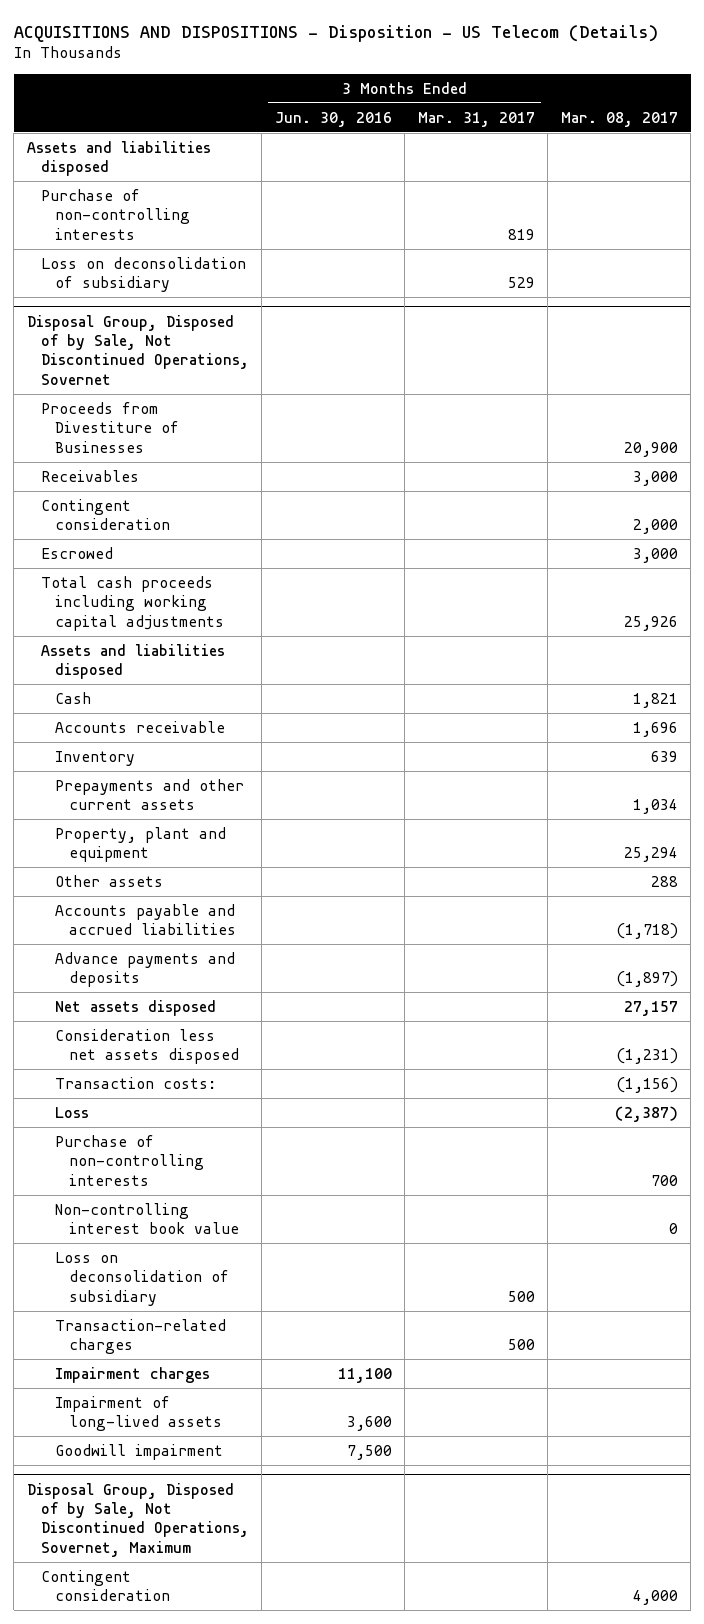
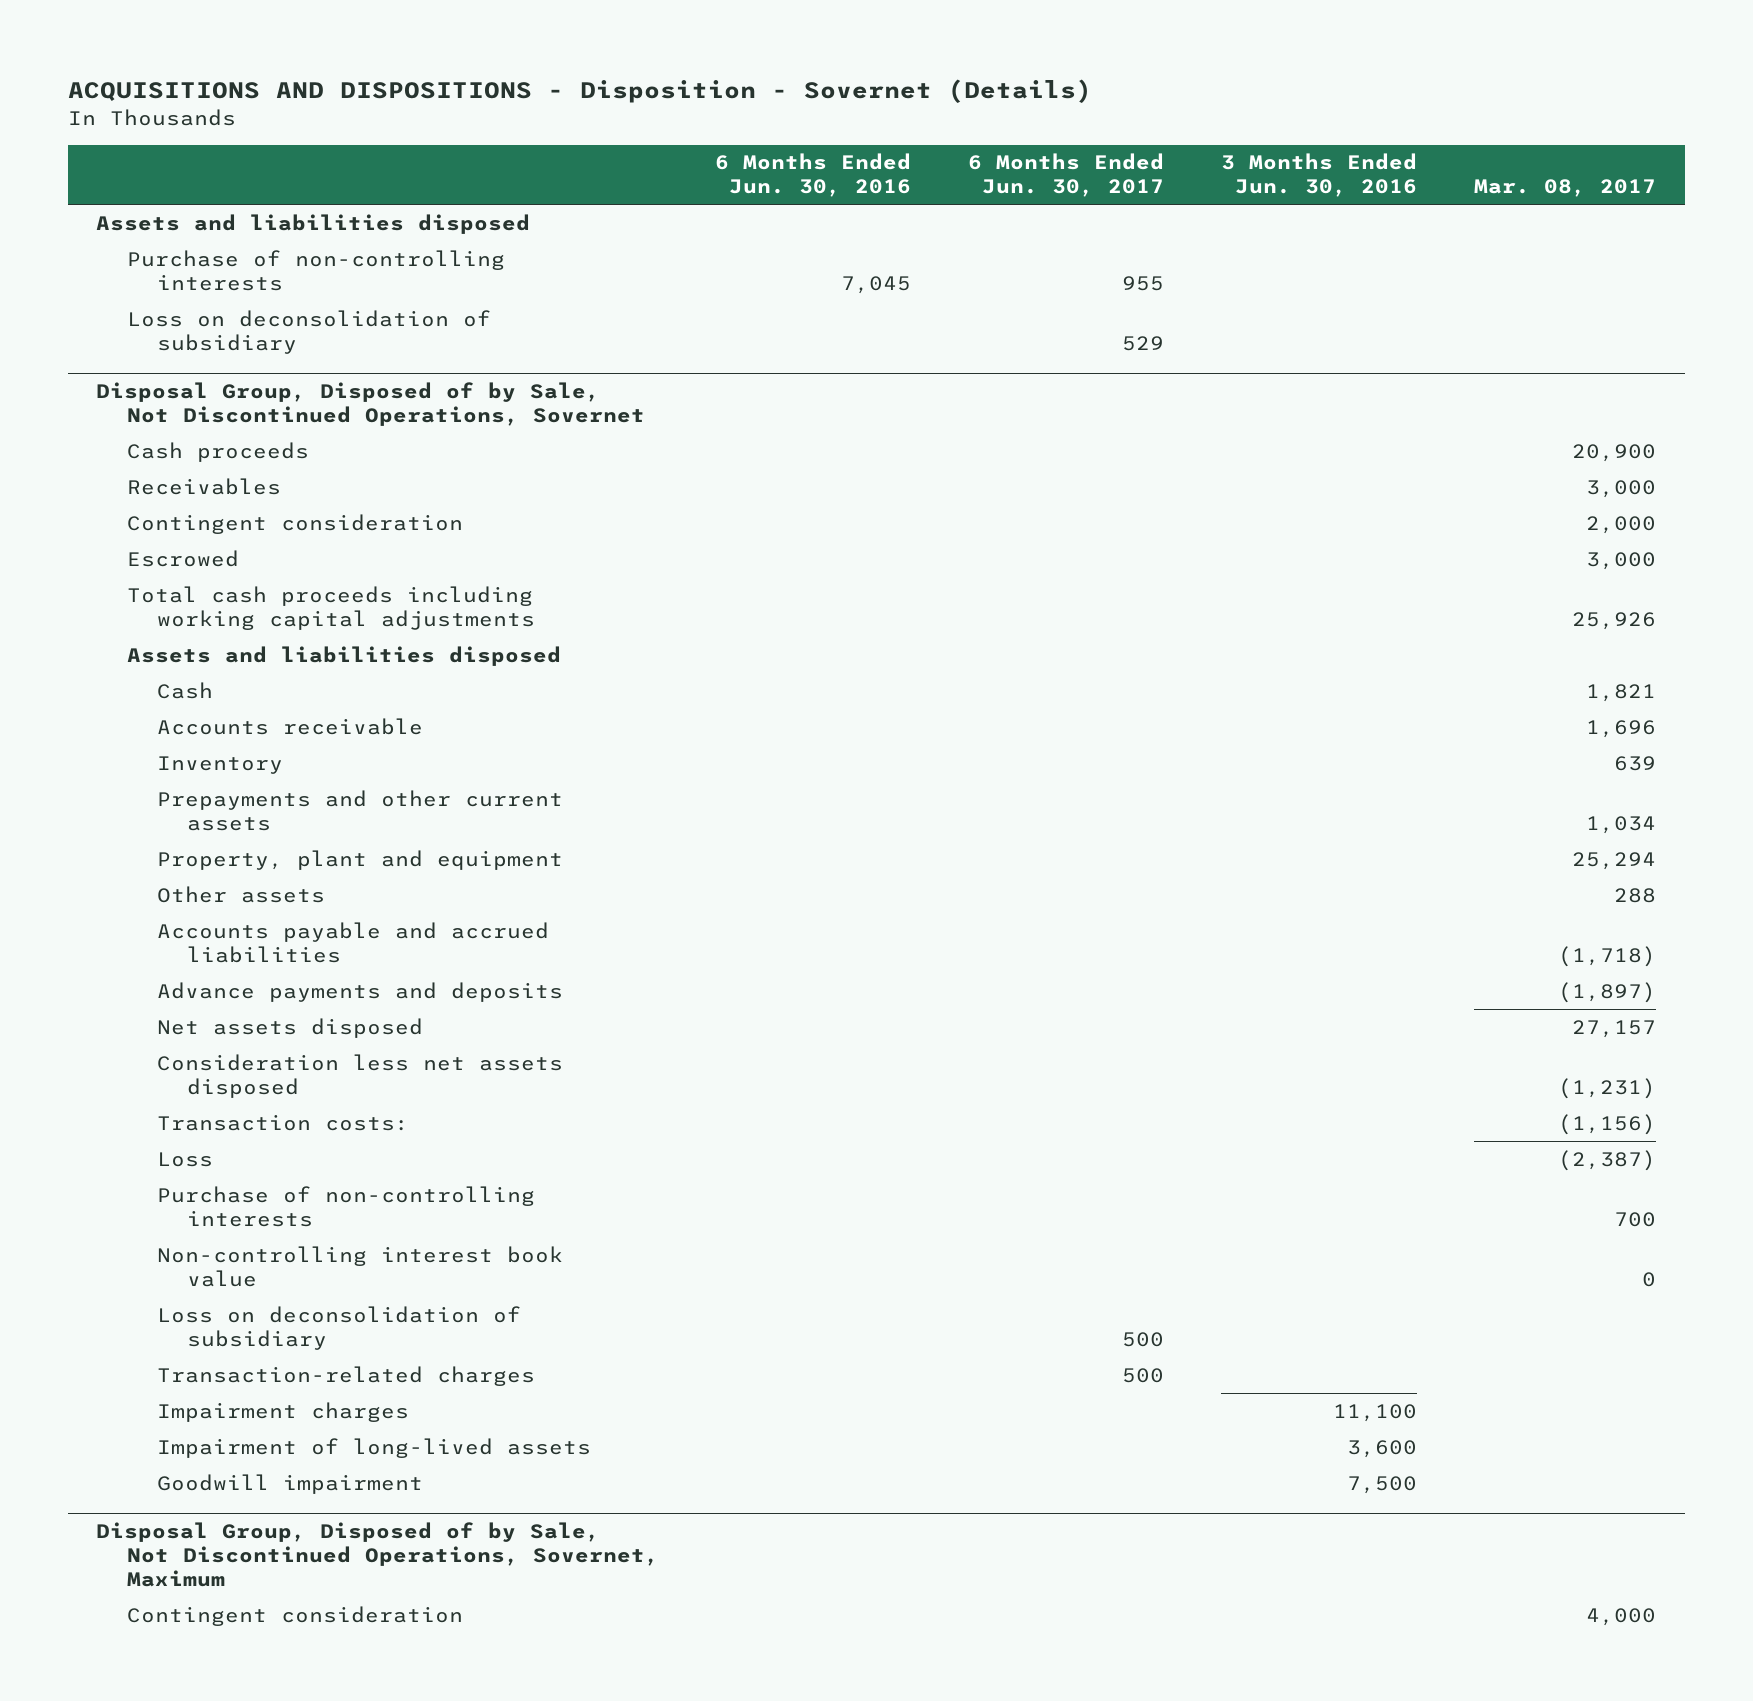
[13,24,658,42] ACQUISITIONS AND DISPOSITIONS - Disposition - US Telecom (Details) -> [67,79,1092,104] ACQUISITIONS AND DISPOSITIONS - Disposition - Sovernet (Details)
[417,111,535,127] Mar. 31, 2017 -> none
none -> [715,153,912,198] 6 Months Ended Jun. 30, 2016
none -> [968,153,1165,198] 6 Months Ended Jun. 30, 2017
[40,401,179,453] Proceeds from Divestiture of Businesses -> [126,441,309,462] Cash proceeds

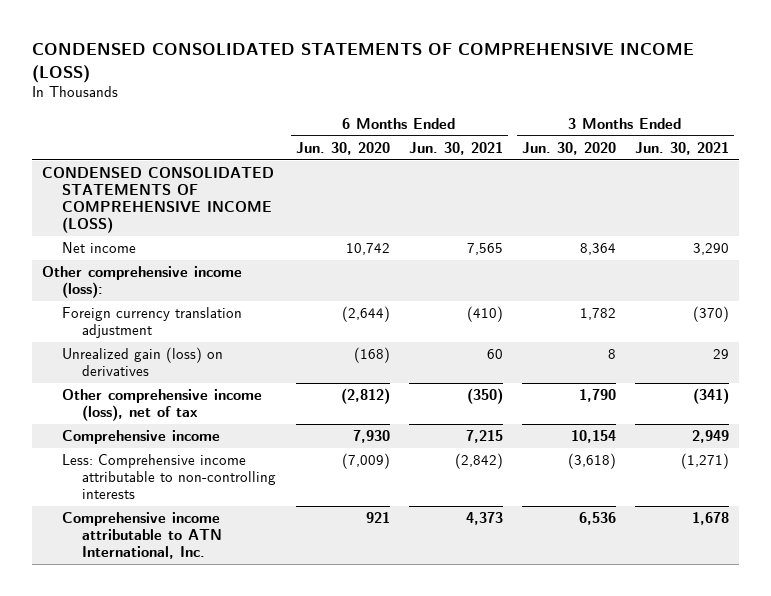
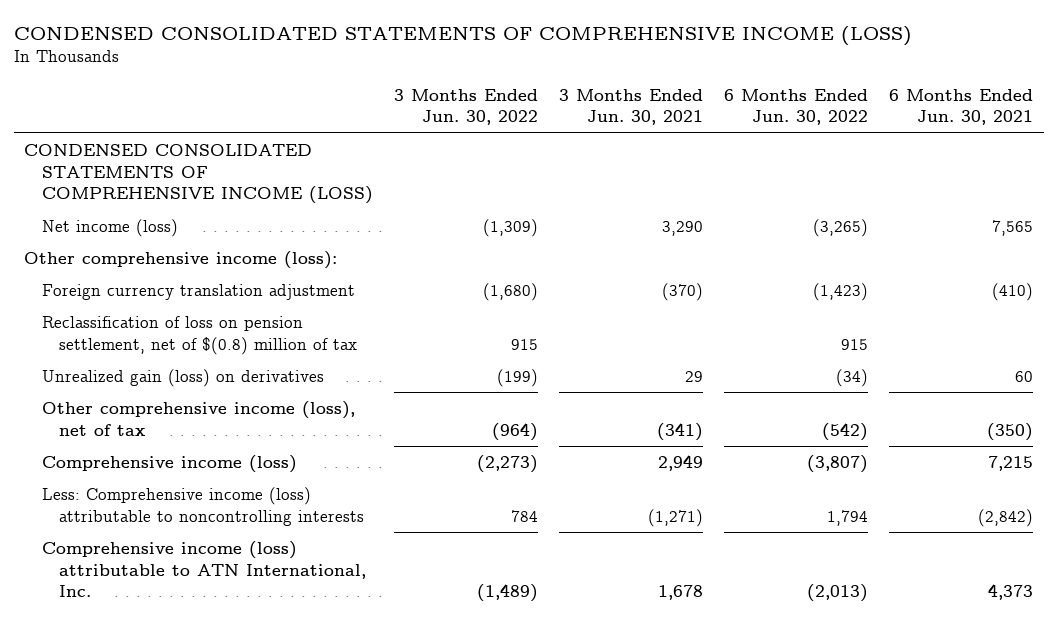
[295,142,390,156] Jun. 30, 2020 -> none
[521,142,616,156] Jun. 30, 2020 -> none
none -> [393,88,538,126] 3 Months Ended Jun. 30, 2022
none -> [724,88,869,126] 6 Months Ended Jun. 30, 2022
[62,242,137,254] Net income -> [41,218,178,237] Net income (loss)
none -> [41,315,358,355] Reclassification of loss on pension settlement, net of $(0.8) million of tax
[62,430,221,445] Comprehensive income -> [41,454,297,473] Comprehensive income (loss)
[62,454,277,500] Less: Comprehensive income attributable to non-controlling interests -> [41,486,365,526] Less: Comprehensive income (loss) attributable to noncontrolling interests
[62,512,223,560] Comprehensive income attributable to ATN International, Inc. -> [41,540,367,598] Comprehensive income (loss) attributable to ATN International, Inc.

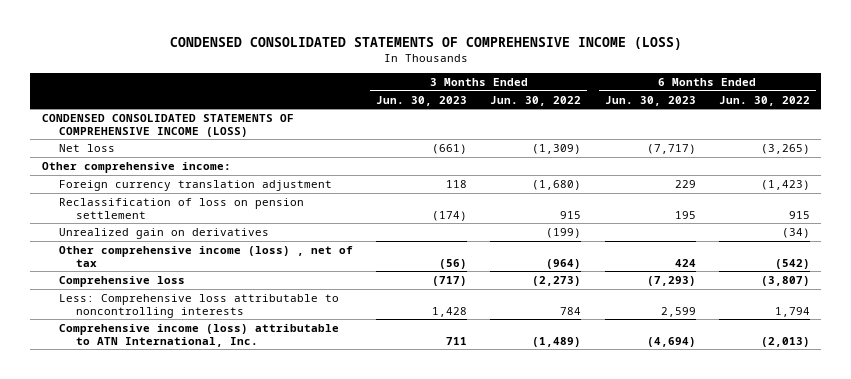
[559,88,704,126] 3 Months Ended Jun. 30, 2021 -> none
[889,88,1034,126] 6 Months Ended Jun. 30, 2021 -> none
none -> [375,95,467,106] Jun. 30, 2023
none -> [604,95,696,106] Jun. 30, 2023
[41,218,178,237] Net income (loss) -> [58,143,115,152] Net loss
[24,250,338,269] Other comprehensive income (loss): -> [41,161,231,173] Other comprehensive income:
[41,315,358,355] Reclassification of loss on pension settlement, net of $(0.8) million of tax -> [58,197,304,219] Reclassification of loss on pension settlement
[41,368,324,387] Unrealized gain (loss) on derivatives -> [58,227,269,239] Unrealized gain on derivatives
[41,400,355,436] Other comprehensive income (loss), net of tax -> [58,245,353,267] Other comprehensive income (loss) , net of tax
[41,454,297,473] Comprehensive income (loss) -> [58,275,185,287] Comprehensive loss
[41,486,365,526] Less: Comprehensive income (loss) attributable to noncontrolling interests -> [58,293,339,318] Less: Comprehensive loss attributable to noncontrolling interests

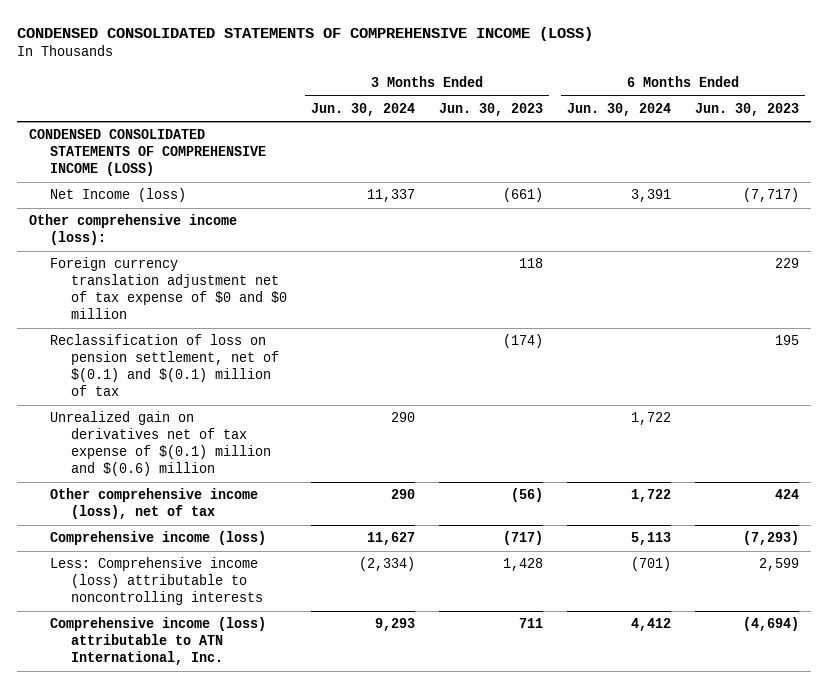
[490,95,582,106] Jun. 30, 2022 -> none
[718,95,810,106] Jun. 30, 2022 -> none
none -> [311,102,416,116] Jun. 30, 2024
none -> [567,102,672,116] Jun. 30, 2024
[58,143,115,152] Net loss -> [50,188,187,203] Net Income (loss)
[41,161,231,173] Other comprehensive income: -> [29,214,238,246] Other comprehensive income (loss):
[58,179,332,191] Foreign currency translation adjustment -> [50,257,288,319] Foreign currency translation adjustment net of tax expense of $0 and $0 million
[58,197,304,219] Reclassification of loss on pension settlement -> [50,334,280,396] Reclassification of loss on pension settlement, net of $(0.1) and $(0.1) million of tax
[58,227,269,239] Unrealized gain on derivatives -> [50,411,272,476] Unrealized gain on derivatives net of tax expense of $(0.1) million and $(0.6) million
[58,245,353,267] Other comprehensive income (loss) , net of tax -> [50,488,259,520] Other comprehensive income (loss), net of tax
[58,275,185,287] Comprehensive loss -> [50,531,267,546] Comprehensive income (loss)
[58,293,339,318] Less: Comprehensive loss attributable to noncontrolling interests -> [50,557,264,606] Less: Comprehensive income (loss) attributable to noncontrolling interests

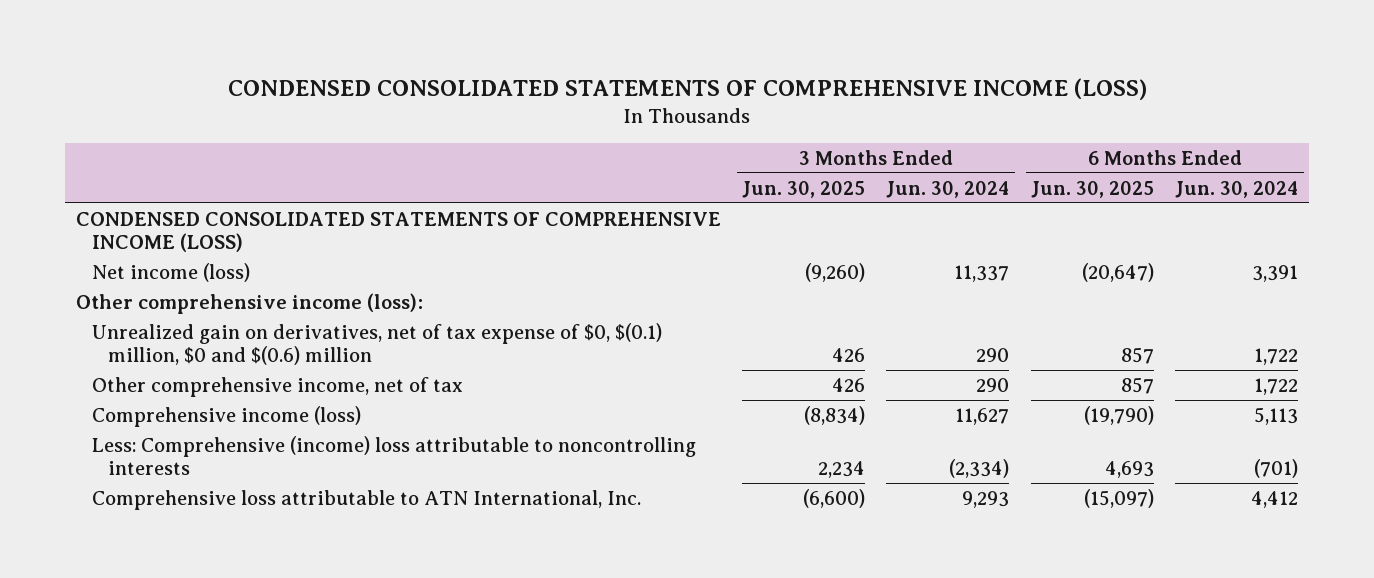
[439,102,544,116] Jun. 30, 2023 -> none
[694,102,799,116] Jun. 30, 2023 -> none
none -> [741,180,865,198] Jun. 30, 2025
none -> [1030,180,1154,198] Jun. 30, 2025
[50,188,187,203] Net Income (loss) -> [91,262,250,282] Net income (loss)
[50,257,288,319] Foreign currency translation adjustment net of tax expense of $0 and $0 million -> none
[50,334,280,396] Reclassification of loss on pension settlement, net of $(0.1) and $(0.1) million of tax -> none
[50,411,272,476] Unrealized gain on derivatives net of tax expense of $(0.1) million and $(0.6) million -> [91,322,662,366] Unrealized gain on derivatives, net of tax expense of $0, $(0.1) million, $0 and $(0.6) million
[50,488,259,520] Other comprehensive income (loss), net of tax -> [91,376,463,397] Other comprehensive income, net of tax
[50,557,264,606] Less: Comprehensive income (loss) attributable to noncontrolling interests -> [91,435,696,476] Less: Comprehensive (income) loss attributable to noncontrolling interests
[50,617,267,666] Comprehensive income (loss) attributable to ATN International, Inc. -> [91,489,641,510] Comprehensive loss attributable to ATN International, Inc.

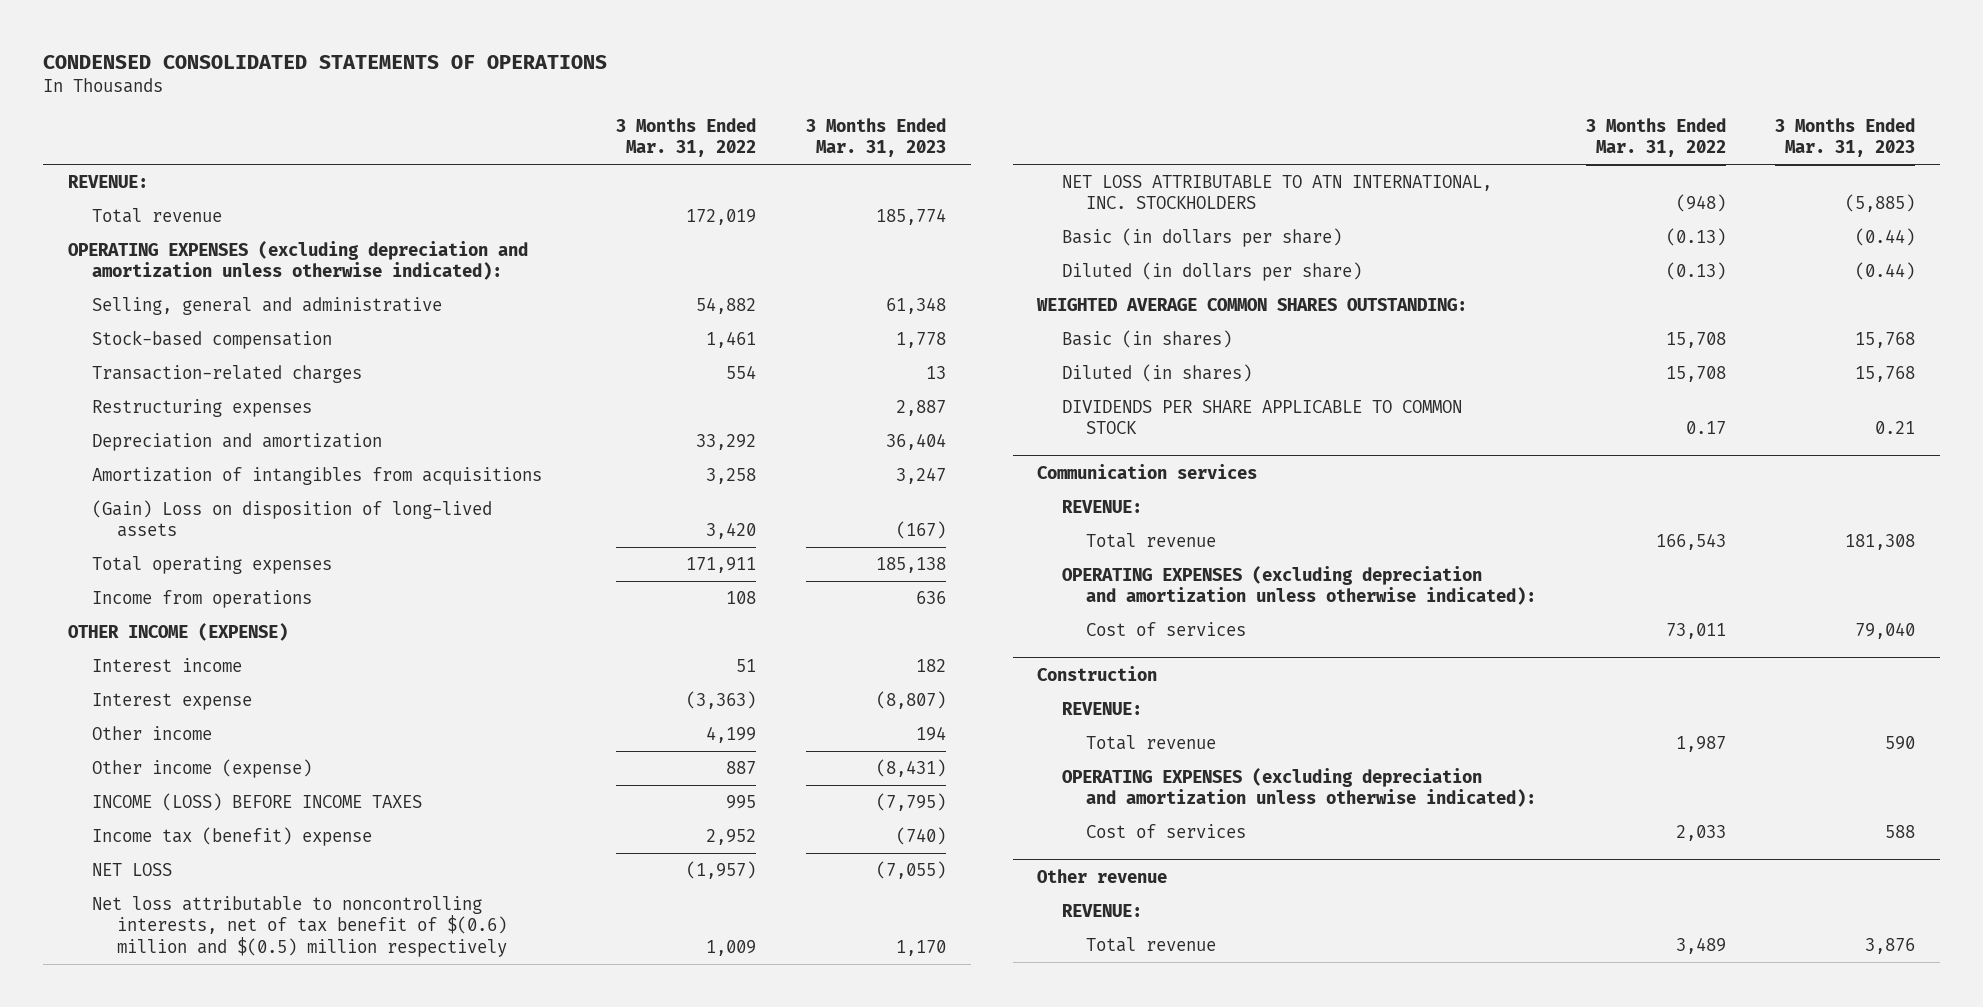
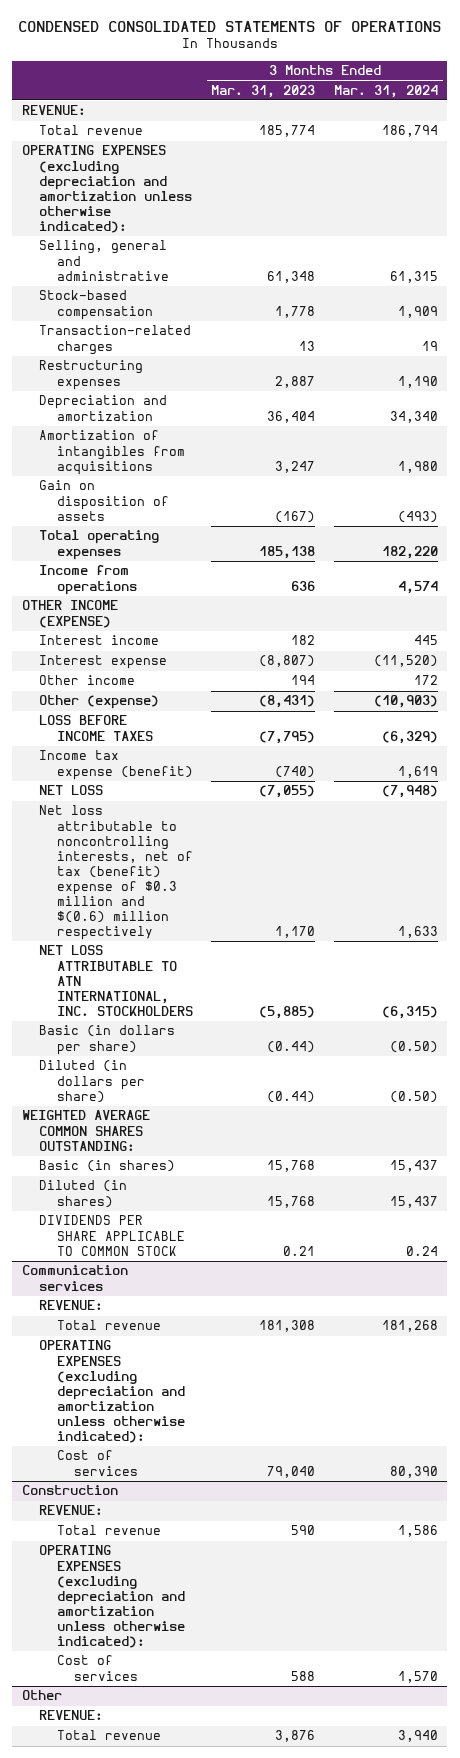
[616,117,757,157] 3 Months Ended Mar. 31, 2022 -> none
none -> [333,84,438,98] Mar. 31, 2024
[92,499,493,538] (Gain) Loss on disposition of long-lived assets -> [39,480,169,521] Gain on disposition of assets
[92,758,313,778] Other income (expense) -> [39,695,160,710] Other (expense)
[92,792,423,811] INCOME (LOSS) BEFORE INCOME TAXES -> [39,715,153,741] LOSS BEFORE INCOME TAXES
[92,826,373,846] Income tax (benefit) expense -> [39,750,193,780] Income tax expense (benefit)
[92,895,507,957] Net loss attributable to noncontrolling interests, net of tax benefit of $(0.6) million and $(0.5) million respectively -> [39,805,193,940] Net loss attributable to noncontrolling interests, net of tax (benefit) expense of $0.3 million and $(0.6) million respectively
[1037,868,1168,883] Other revenue -> [21,1690,62,1701] Other

